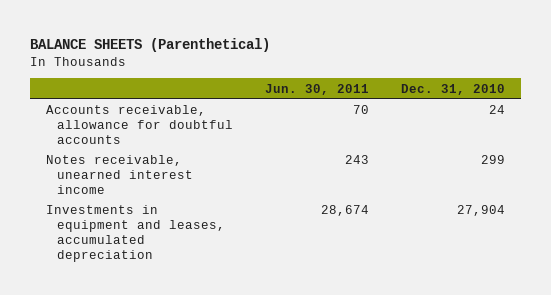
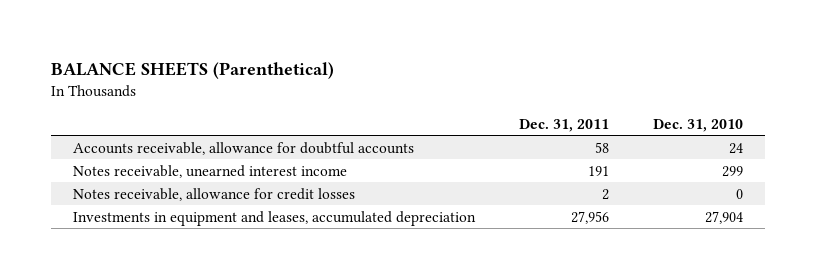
[264,83,369,95] Jun. 30, 2011 -> none
none -> [518,118,609,132] Dec. 31, 2011
none -> [72,187,355,201] Notes receivable, allowance for credit losses

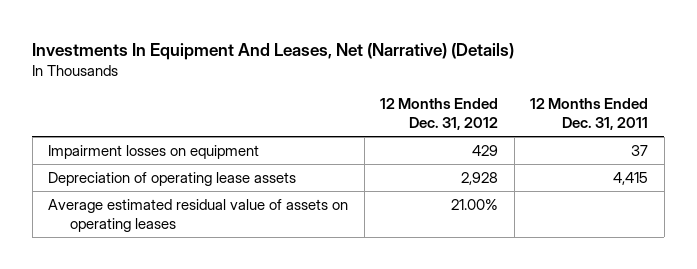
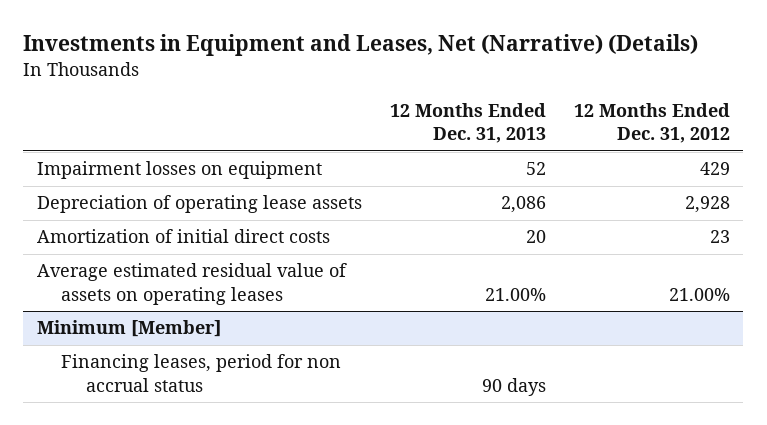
[32,42,515,60] Investments In Equipment And Leases, Net (Narrative) (Details) -> [23,34,699,57] Investments in Equipment and Leases, Net (Narrative) (Details)
[530,98,649,131] 12 Months Ended Dec. 31, 2011 -> none
none -> [389,103,546,144] 12 Months Ended Dec. 31, 2013
none -> [37,229,331,244] Amortization of initial direct costs
none -> [37,320,222,338] Minimum [Member]
none -> [61,354,342,392] Financing leases, period for non accrual status

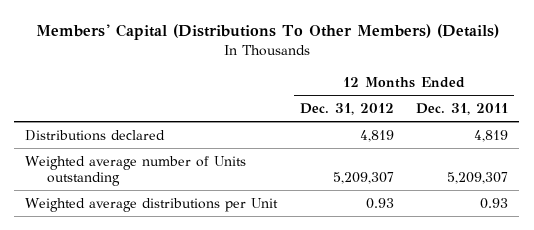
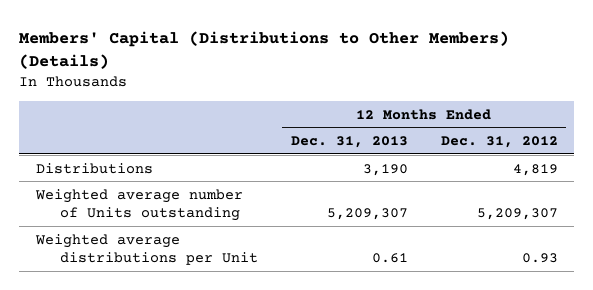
[35,24,499,41] Members' Capital (Distributions To Other Members) (Details) -> [19,30,510,69] Members' Capital (Distributions to Other Members) (Details)
[416,103,509,116] Dec. 31, 2011 -> none
none -> [290,135,408,148] Dec. 31, 2013
[25,129,166,141] Distributions declared -> [35,162,153,174] Distributions

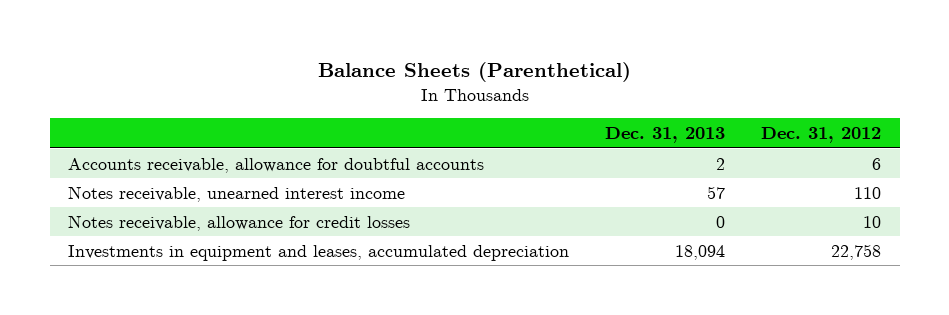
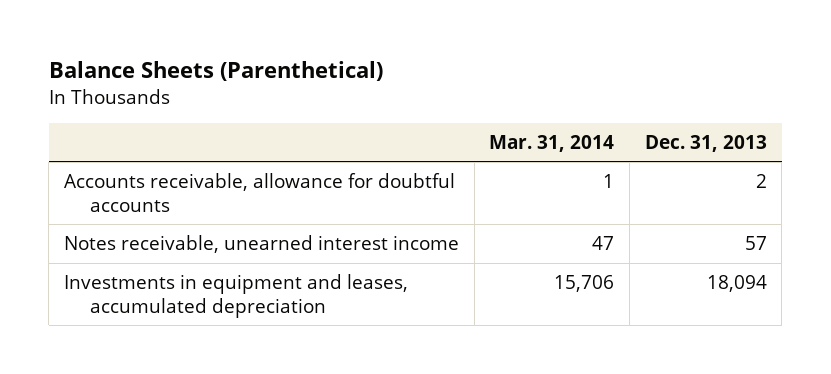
[761,126,882,143] Dec. 31, 2012 -> none
none -> [489,134,615,152] Mar. 31, 2014
[67,214,410,231] Notes receivable, allowance for credit losses -> none

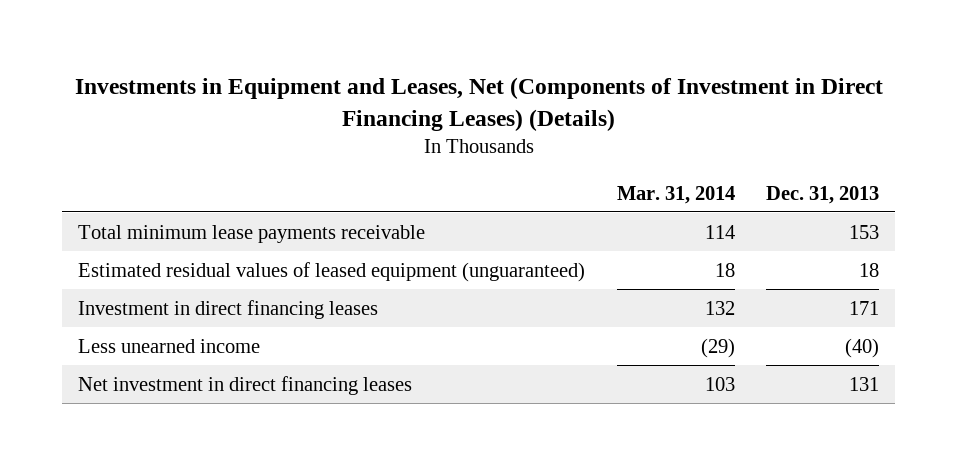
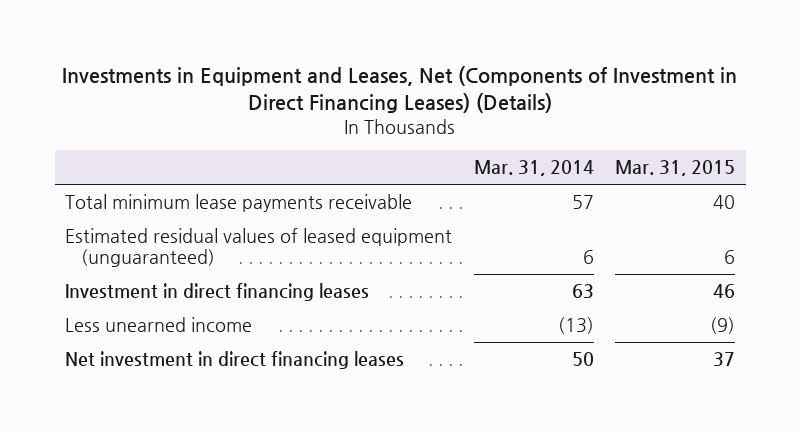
[766,185,880,204] Dec. 31, 2013 -> none
none -> [615,160,736,177] Mar. 31, 2015
[704,224,735,239] 114 -> [571,195,594,210] 57
[714,262,735,277] 18 -> [582,249,594,264] 6
[704,300,735,315] 132 -> [571,284,594,299] 63
[700,337,735,358] (29) -> [557,317,594,335] (13)
[704,376,735,391] 103 -> [571,352,594,367] 50

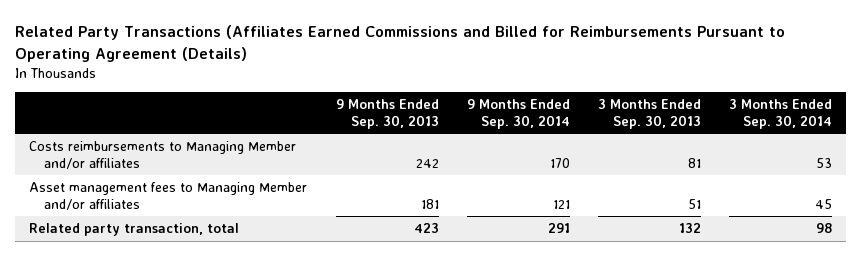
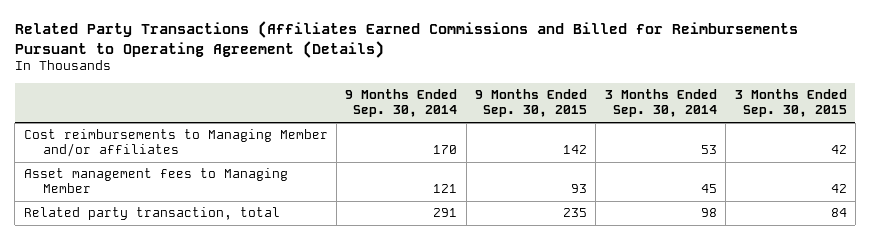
[335,99,439,129] 9 Months Ended Sep. 30, 2013 -> none
[598,99,702,129] 3 Months Ended Sep. 30, 2013 -> none
none -> [475,89,588,118] 9 Months Ended Sep. 30, 2015
none -> [734,89,847,118] 3 Months Ended Sep. 30, 2015
[29,141,297,169] Costs reimbursements to Managing Member and/or affiliates -> [23,129,328,158] Cost reimbursements to Managing Member and/or affiliates
[29,182,308,210] Asset management fees to Managing Member and/or affiliates -> [23,168,288,194] Asset management fees to Managing Member

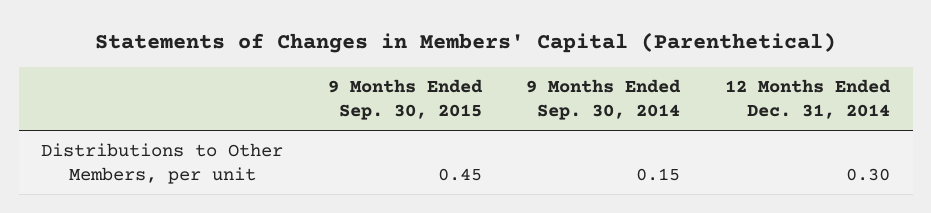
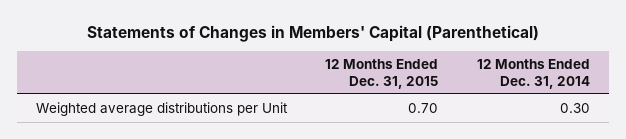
[327,79,483,121] 9 Months Ended Sep. 30, 2015 -> none
[526,79,682,121] 9 Months Ended Sep. 30, 2014 -> none
none -> [325,59,439,89] 12 Months Ended Dec. 31, 2015
[40,143,283,185] Distributions to Other Members, per unit -> [35,102,288,117] Weighted average distributions per Unit

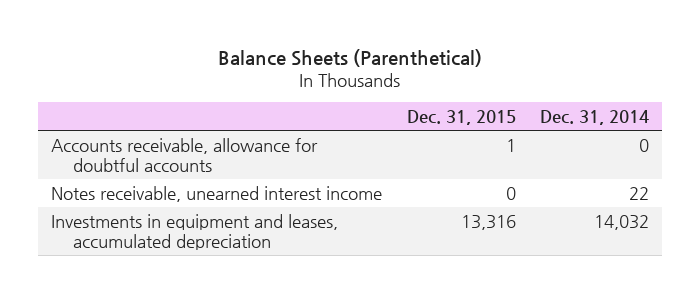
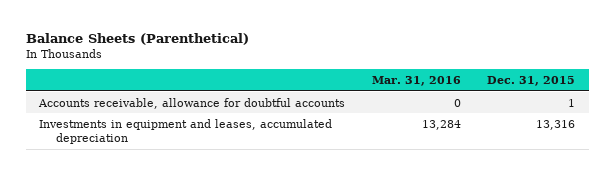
[540,109,650,125] Dec. 31, 2014 -> none
none -> [371,75,461,86] Mar. 31, 2016
[50,185,382,202] Notes receivable, unearned interest income -> none

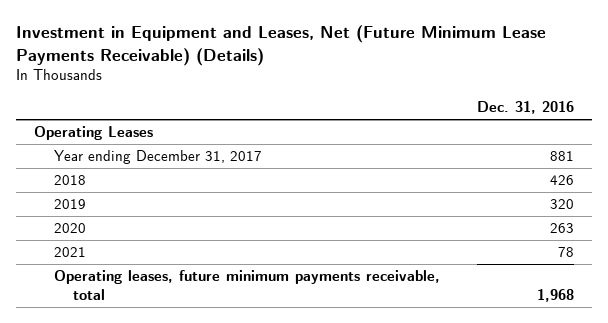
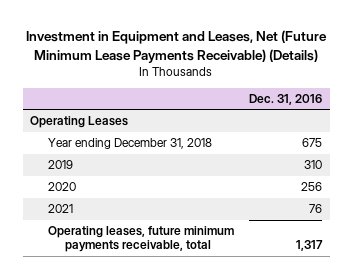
[53,175,86,186] 2018 -> none
[53,150,262,165] Year ending December 31, 2017 -> [47,138,212,150] Year ending December 31, 2018
[549,151,574,162] 881 -> [302,138,323,148] 675
[549,199,574,210] 320 -> [304,160,323,170] 310
[549,223,574,234] 263 -> [301,182,323,192] 256
[557,247,574,258] 78 -> [309,204,323,214] 76
[536,288,574,302] 1,968 -> [296,240,324,252] 1,317

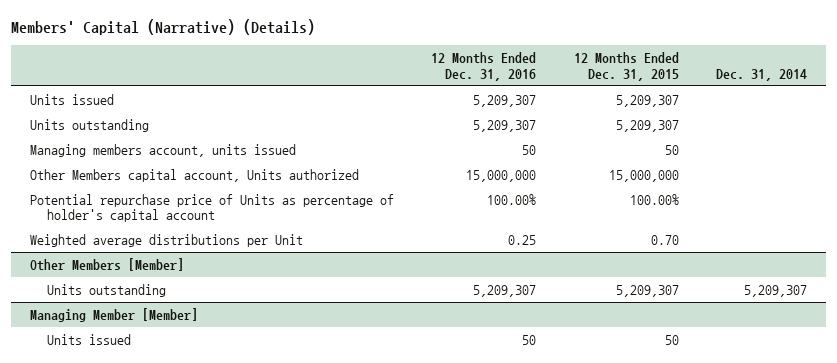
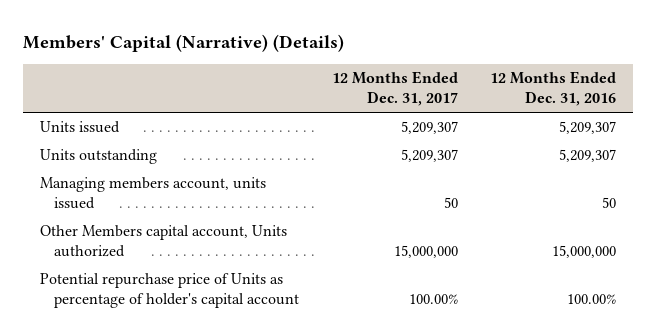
[573,51,679,81] 12 Months Ended Dec. 31, 2015 -> none
[715,68,807,81] Dec. 31, 2014 -> none
none -> [331,71,458,107] 12 Months Ended Dec. 31, 2017
[29,233,303,247] Weighted average distributions per Unit -> none
[29,257,184,271] Other Members [Member] -> none
[47,283,167,297] Units outstanding -> none
[29,307,198,322] Managing Member [Member] -> none
[47,333,132,345] Units issued -> none

